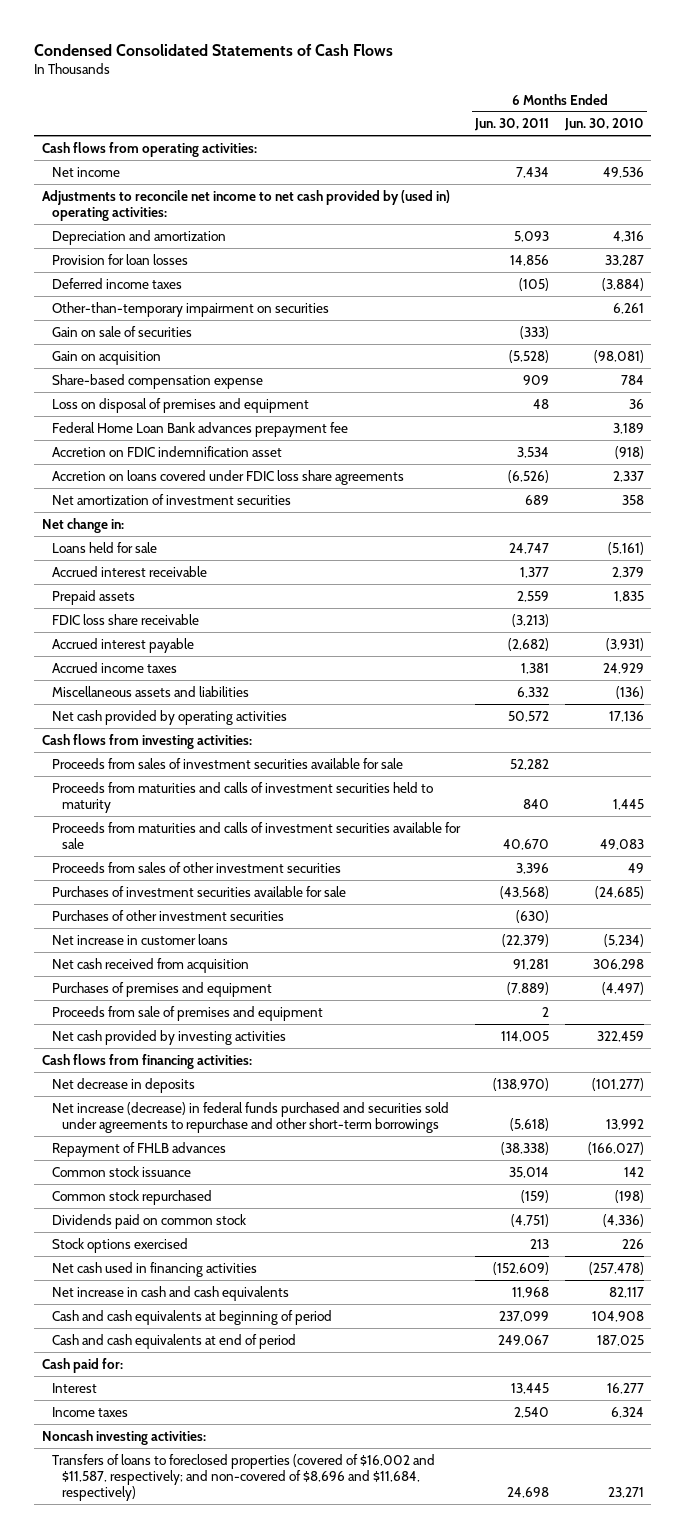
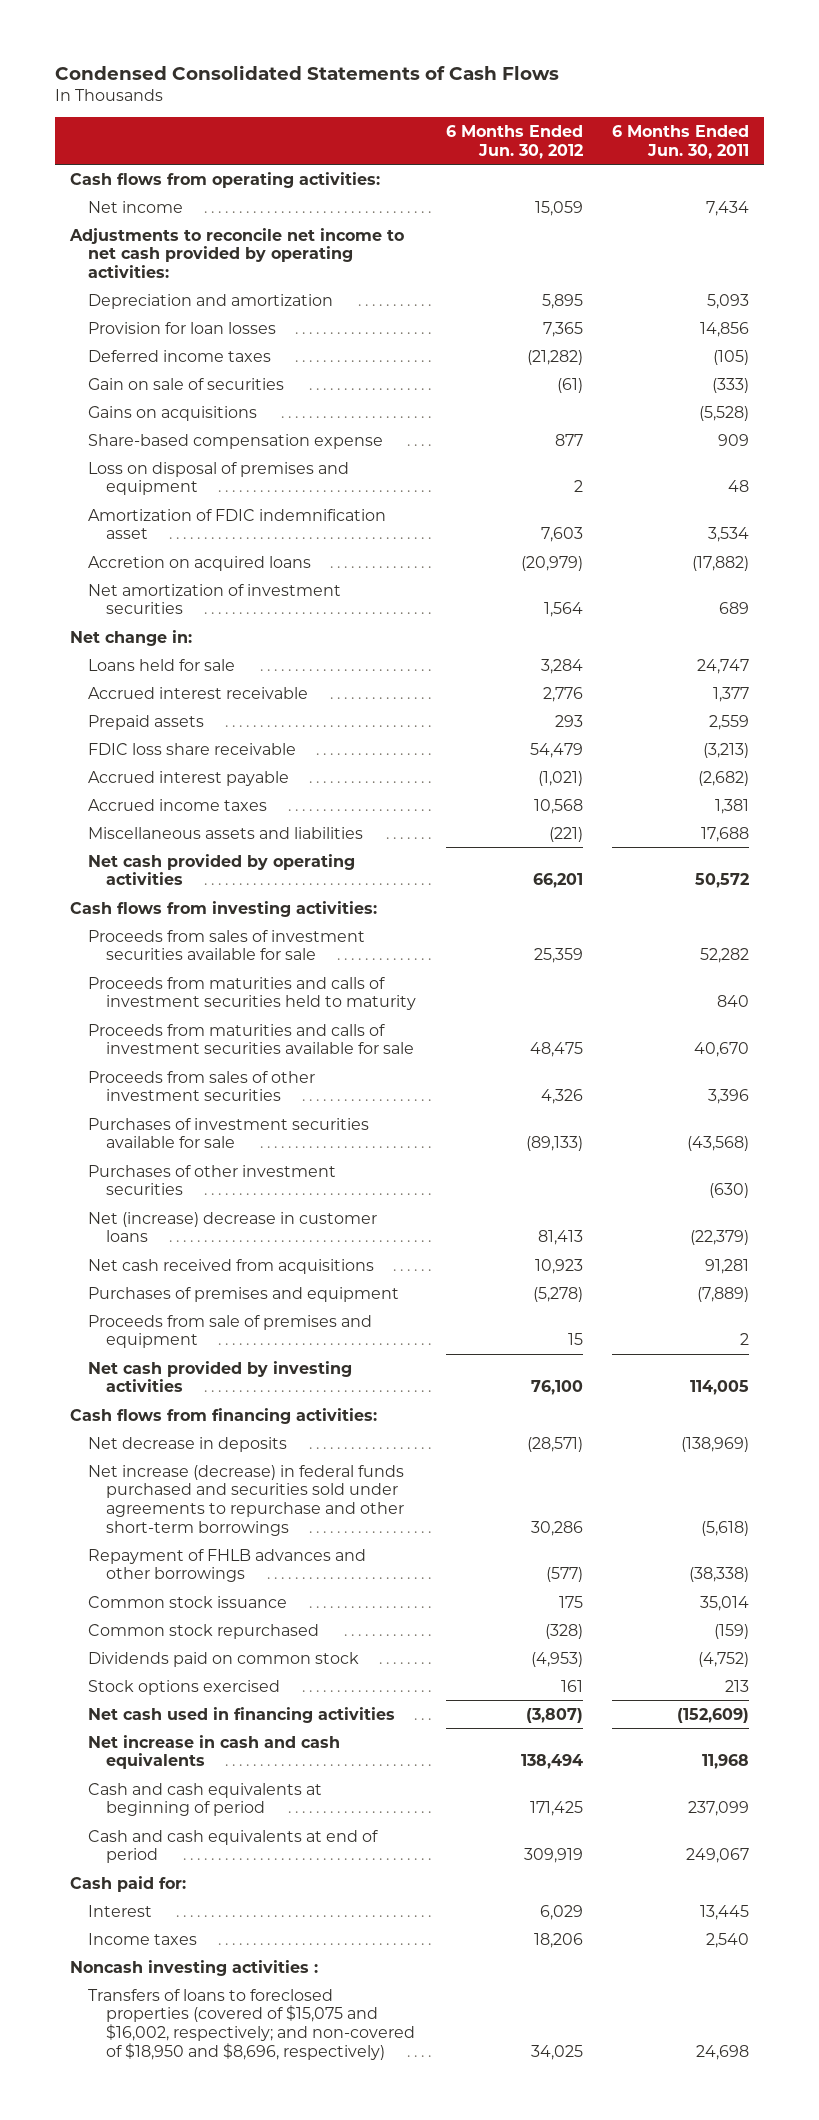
[563,118,644,132] Jun. 30, 2010 -> none
none -> [445,124,583,159] 6 Months Ended Jun. 30, 2012
[42,189,451,221] Adjustments to reconcile net income to net cash provided by (used in) operating activities: -> [68,227,404,279] Adjustments to reconcile net income to net cash provided by operating activities:
[52,301,330,317] Other-than-temporary impairment on securities -> none
[52,350,162,365] Gain on acquisition -> [88,405,258,421] Gains on acquisitions
[52,421,349,437] Federal Home Loan Bank advances prepayment fee -> none
[52,445,283,457] Accretion on FDIC indemnification asset -> [88,508,387,540] Amortization of FDIC indemnification asset
[52,469,405,485] Accretion on loans covered under FDIC loss share agreements -> [88,555,312,571] Accretion on acquired loans
[508,469,550,483] (6,526) -> [692,555,750,571] (17,882)
[517,686,550,698] 6,332 -> [701,826,750,842] 17,688
[52,933,229,945] Net increase in customer loans -> [88,1211,378,1243] Net (increase) decrease in customer loans
[52,957,250,973] Net cash received from acquisition -> [88,1258,375,1274] Net cash received from acquisitions
[493,1077,550,1091] (138,970) -> [681,1436,750,1452] (138,969)
[52,1141,227,1157] Repayment of FHLB advances -> [88,1548,367,1583] Repayment of FHLB advances and other borrowings
[511,1213,550,1227] (4,751) -> [698,1651,750,1667] (4,752)
[42,1429,207,1445] Noncash investing activities: -> [69,1959,318,1976] Noncash investing activities :
[52,1453,436,1502] Transfers of loans to foreclosed properties (covered of $16,002 and $11,587, respectively; and non-covered of $8,696 and $11,684, respectively) -> [88,1988,416,2060] Transfers of loans to foreclosed properties (covered of $15,075 and $16,002, respectively; and non-covered of $18,950 and $8,696, respectively)

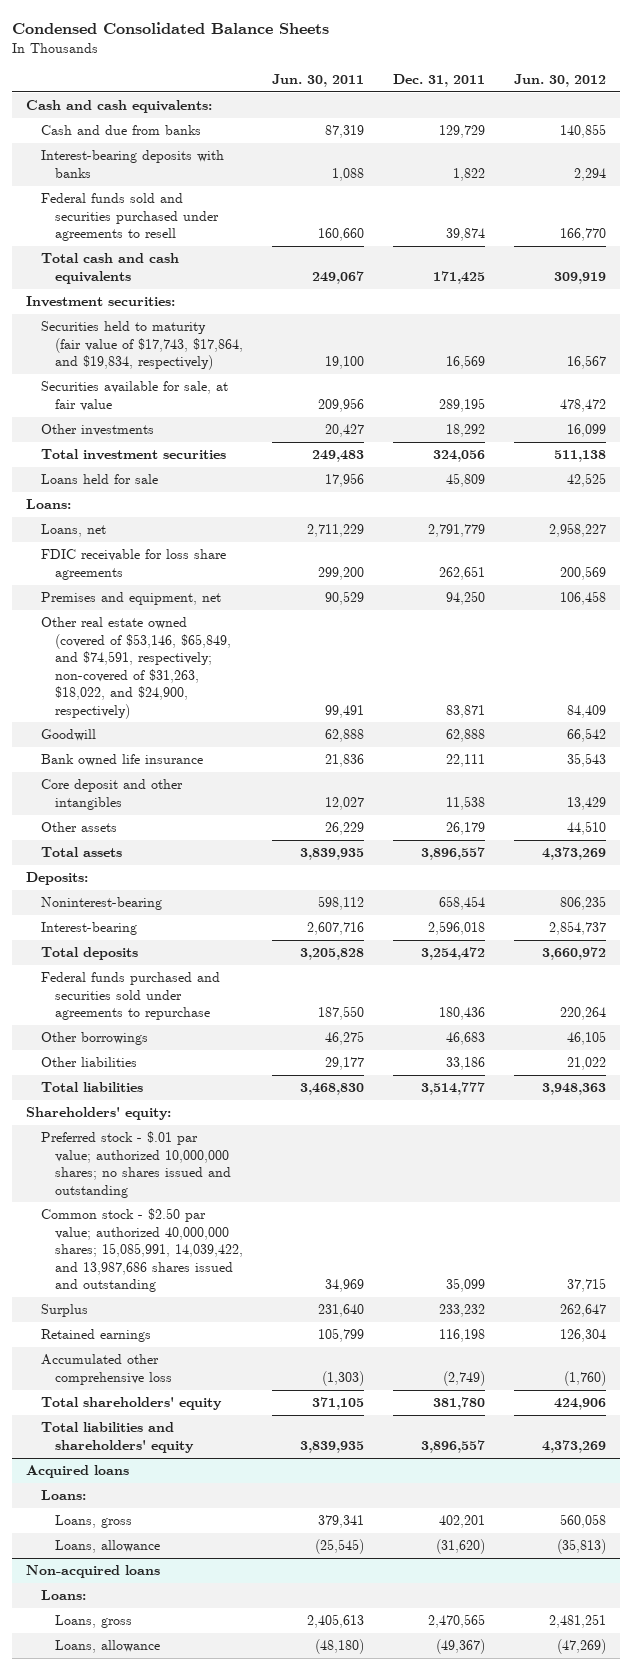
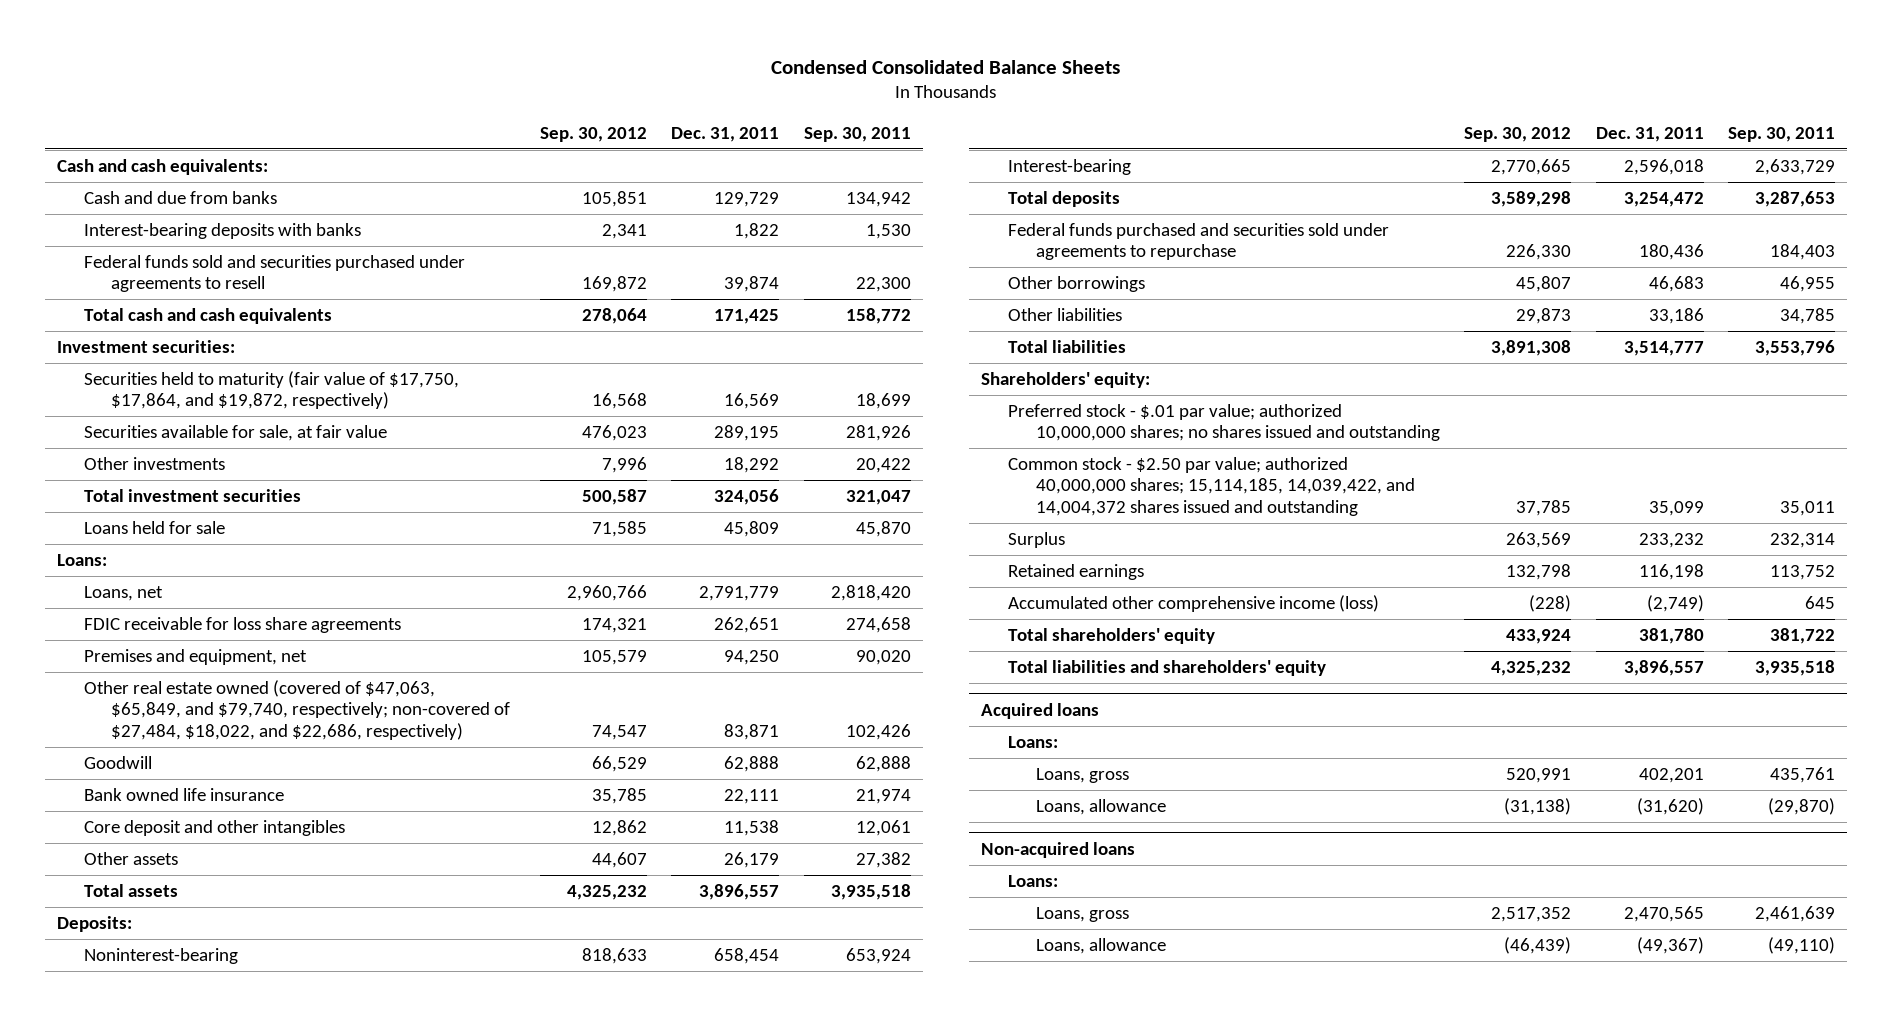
[272,74,365,88] Jun. 30, 2011 -> none
[513,74,606,88] Jun. 30, 2012 -> none
none -> [539,126,647,142] Sep. 30, 2012
none -> [803,126,911,142] Sep. 30, 2011
[40,321,244,371] Securities held to maturity (fair value of $17,743, $17,864, and $19,834, respectively) -> [84,370,460,410] Securities held to maturity (fair value of $17,750, $17,864, and $19,872, respectively)
[40,617,232,719] Other real estate owned (covered of $53,146, $65,849, and $74,591, respectively; non-covered of $31,263, $18,022, and $24,900, respectively) -> [84,679,511,740] Other real estate owned (covered of $47,063, $65,849, and $79,740, respectively; non-covered of $27,484, $18,022, and $22,686, respectively)
[40,1208,244,1293] Common stock - $2.50 par value; authorized 40,000,000 shares; 15,085,991, 14,039,422, and 13,987,686 shares issued and outstanding -> [1008,456,1415,516] Common stock - $2.50 par value; authorized 40,000,000 shares; 15,114,185, 14,039,422, and 14,004,372 shares issued and outstanding
[40,1354,173,1385] Accumulated other comprehensive loss -> [1008,594,1380,612] Accumulated other comprehensive income (loss)

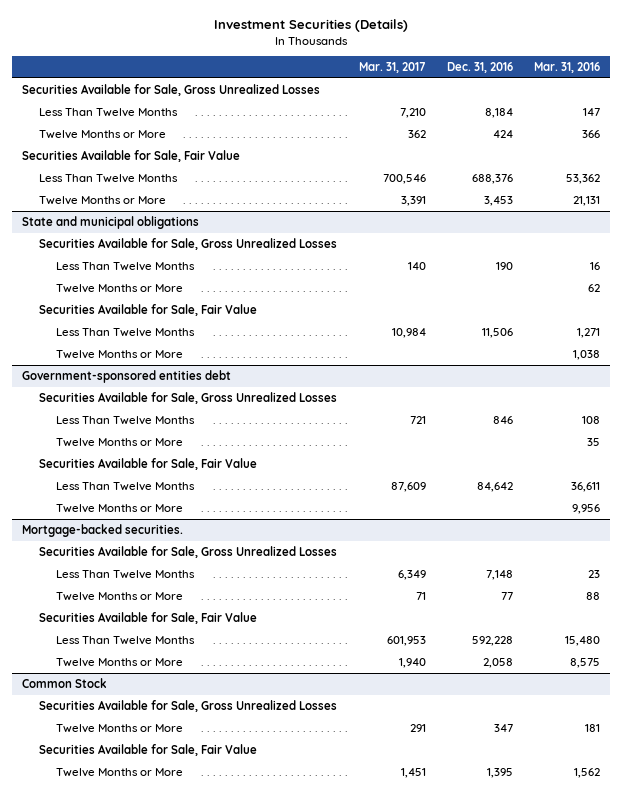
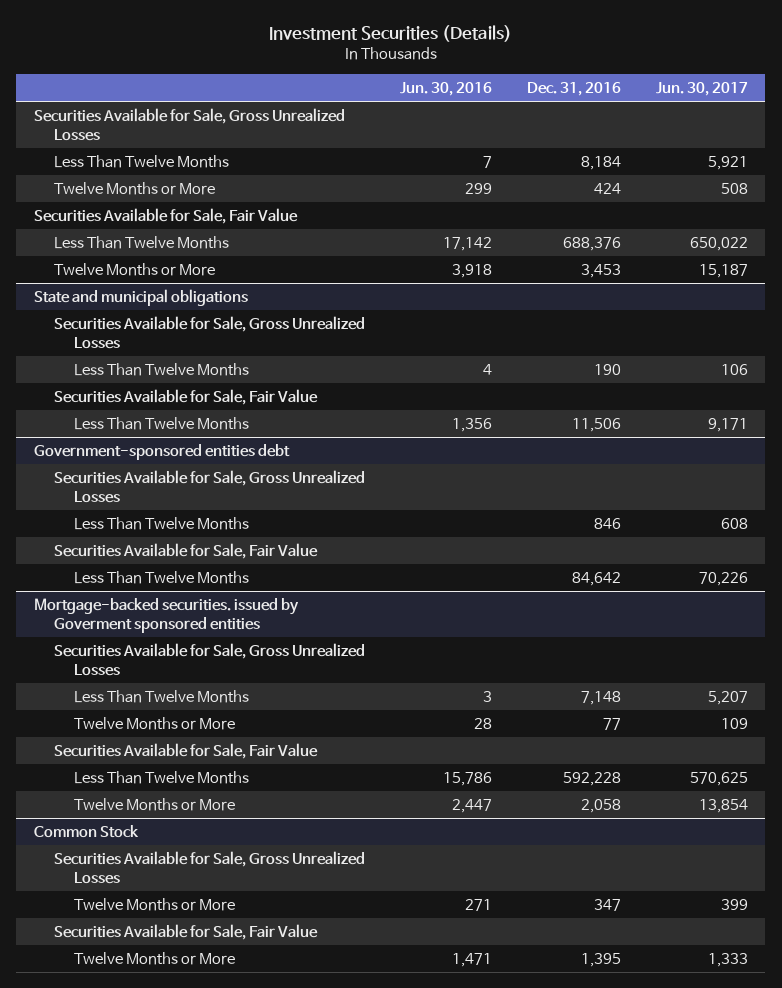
[358,61,426,73] Mar. 31, 2017 -> none
[533,61,600,73] Mar. 31, 2016 -> none
none -> [399,82,492,97] Jun. 30, 2016
none -> [655,82,748,97] Jun. 30, 2017
[56,283,184,293] Twelve Months or More -> none
[56,349,184,359] Twelve Months or More -> none
[56,437,184,447] Twelve Months or More -> none
[56,503,184,513] Twelve Months or More -> none
[22,523,184,537] Mortgage-backed securities. -> [33,597,299,634] Mortgage-backed securities. issued by Goverment sponsored entities

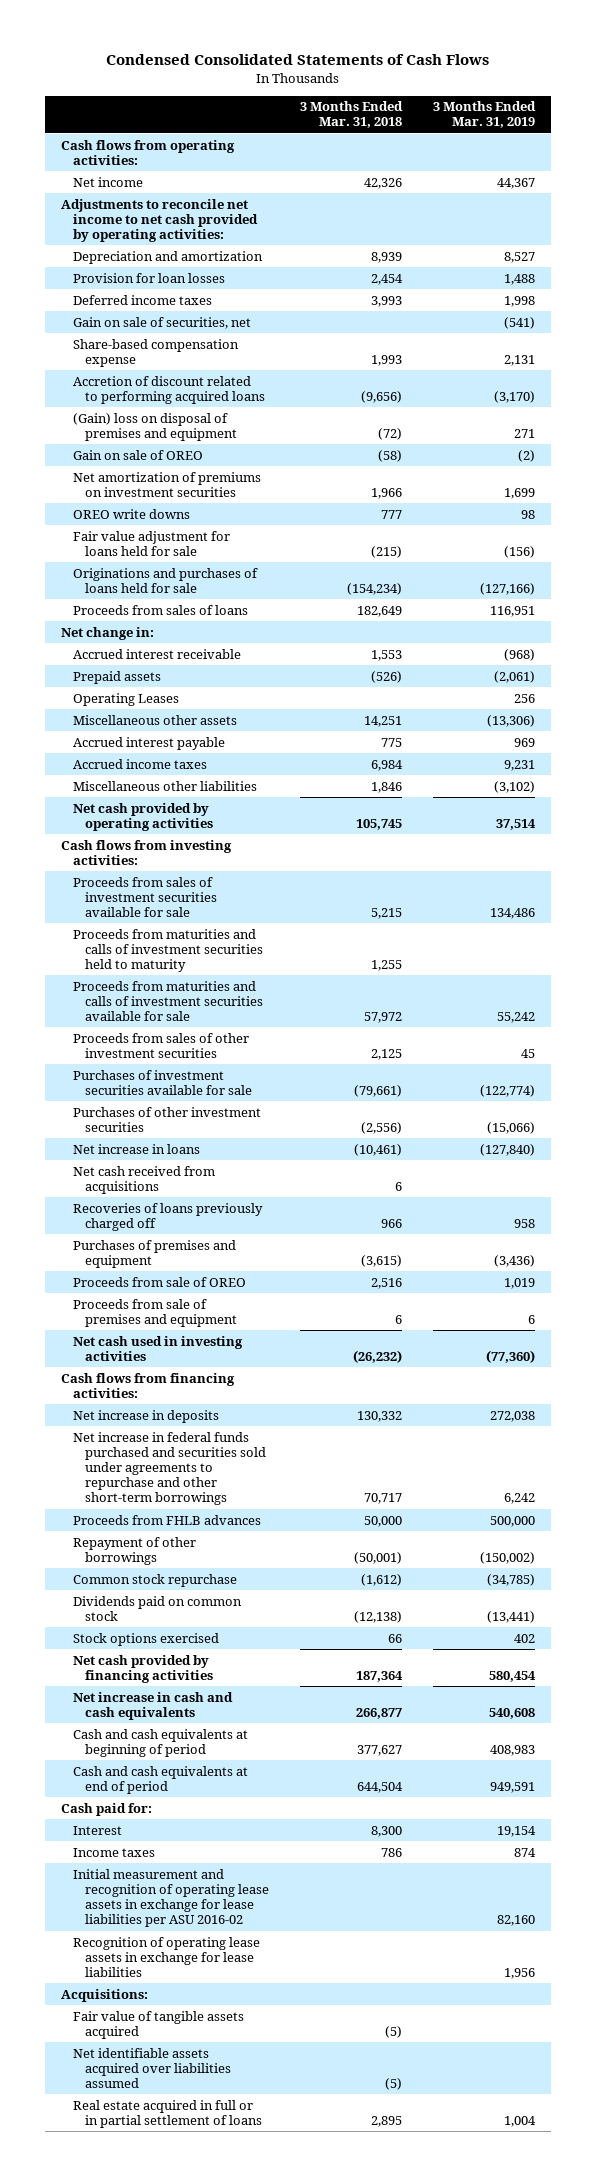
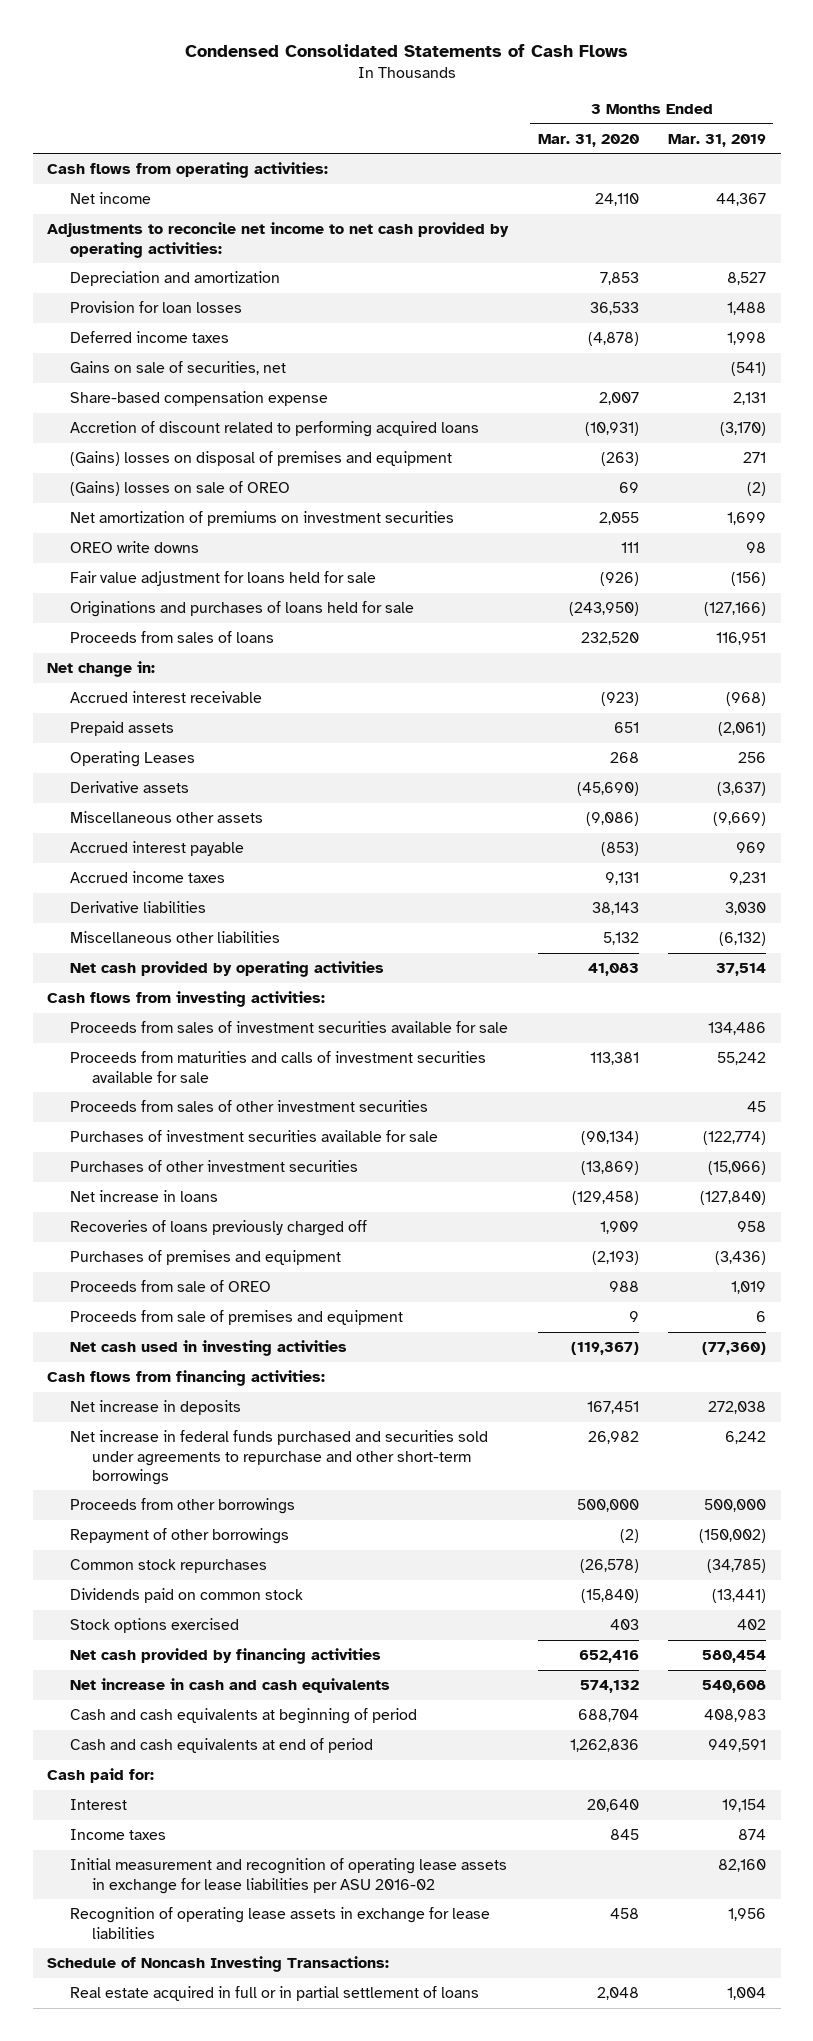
[299,101,403,129] 3 Months Ended Mar. 31, 2018 -> none
none -> [537,133,639,147] Mar. 31, 2020
[72,316,251,329] Gain on sale of securities, net -> [69,361,286,376] Gains on sale of securities, net
[72,412,237,441] (Gain) loss on disposal of premises and equipment -> [69,451,452,467] (Gains) losses on disposal of premises and equipment
[72,449,203,460] Gain on sale of OREO -> [69,481,290,497] (Gains) losses on sale of OREO
none -> [69,781,189,794] Derivative assets
[487,714,536,727] (13,306) -> [713,812,767,827] (9,669)
none -> [69,901,206,914] Derivative liabilities
[494,780,536,793] (3,102) -> [719,932,767,947] (6,132)
[72,928,263,972] Proceeds from maturities and calls of investment securities held to maturity -> none
[72,1165,215,1194] Net cash received from acquisitions -> none
[72,1514,261,1525] Proceeds from FHLB advances -> none
none -> [69,1498,295,1515] Proceeds from other borrowings
[72,1573,237,1587] Common stock repurchase -> [69,1559,267,1574] Common stock repurchases
[60,1988,148,2002] Acquisitions: -> none
[72,2010,244,2039] Fair value of tangible assets acquired -> none
[72,2047,231,2088] Net identifiable assets acquired over liabilities assumed -> none
none -> [47,1956,390,1973] Schedule of Noncash Investing Transactions:

